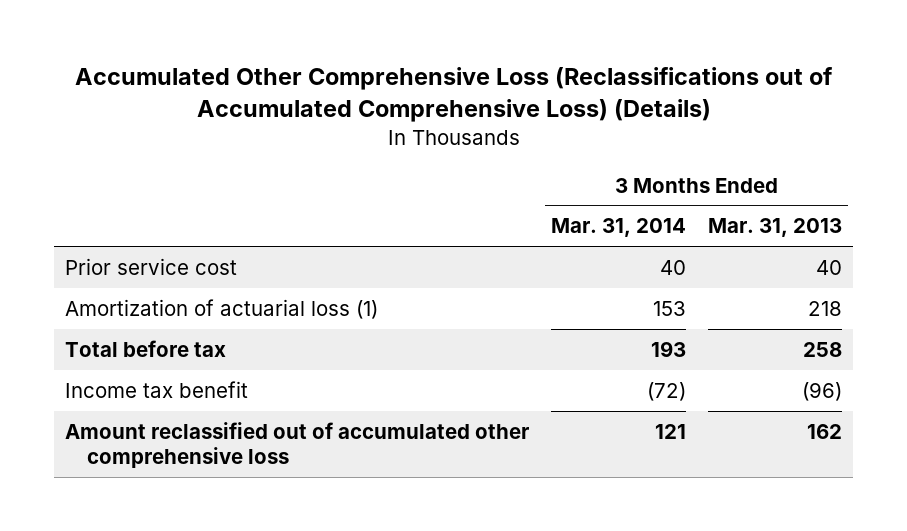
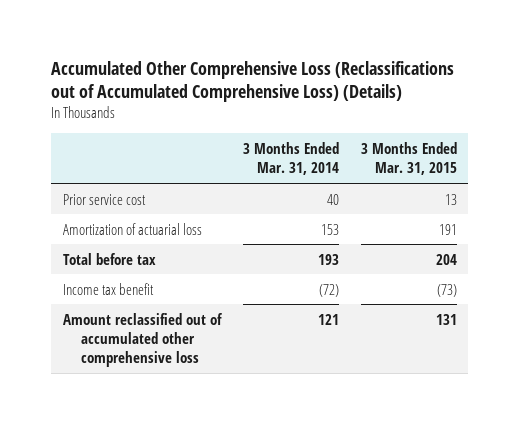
[708,218,843,238] Mar. 31, 2013 -> none
none -> [360,142,457,176] 3 Months Ended Mar. 31, 2015
[64,298,378,319] Amortization of actuarial loss (1) -> [62,222,202,235] Amortization of actuarial loss

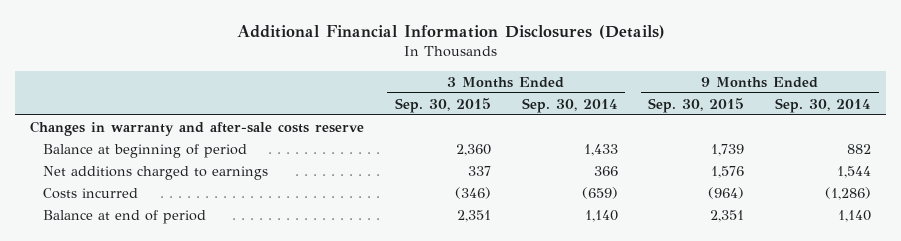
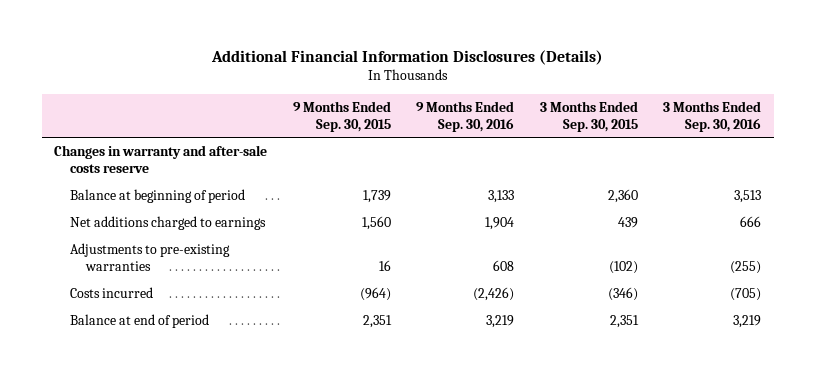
[521,97,618,113] Sep. 30, 2014 -> none
[774,97,871,113] Sep. 30, 2014 -> none
none -> [416,100,515,132] 9 Months Ended Sep. 30, 2016
none -> [663,100,762,132] 3 Months Ended Sep. 30, 2016
[467,165,491,176] 337 -> [617,216,638,228] 439
[711,165,745,178] 1,576 -> [361,215,391,230] 1,560
none -> [70,242,231,271] Adjustments to pre-existing warranties

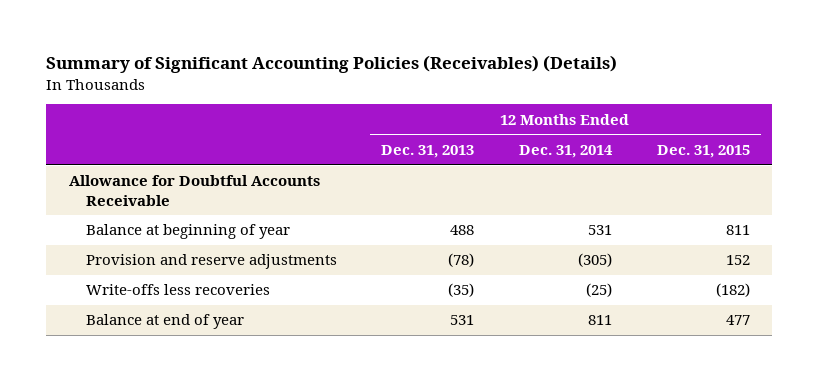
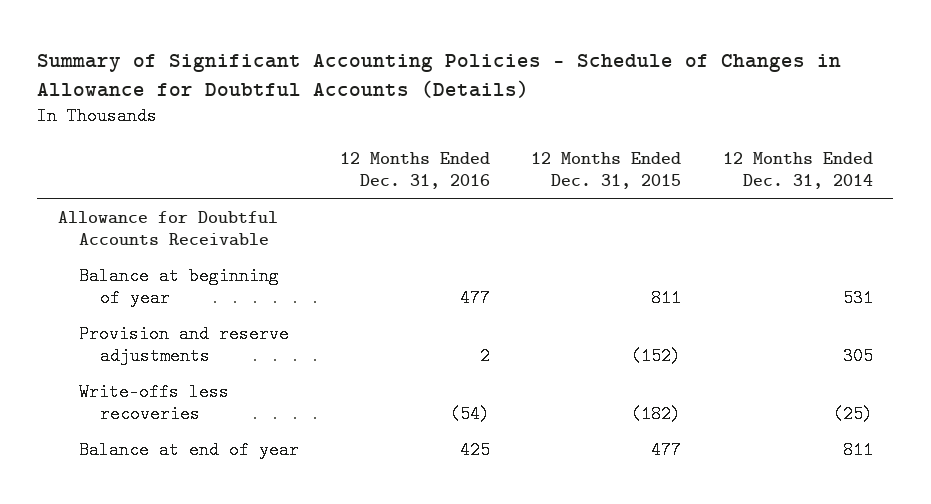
[46,55,618,74] Summary of Significant Accounting Policies (Receivables) (Details) -> [37,53,842,98] Summary of Significant Accounting Policies - Schedule of Changes in Allowance for Doubtful Accounts (Details)
[381,144,475,158] Dec. 31, 2013 -> none
none -> [340,151,491,189] 12 Months Ended Dec. 31, 2016
[577,253,612,268] (305) -> [842,346,873,365] 305
[725,255,750,266] 152 -> [631,346,682,365] (152)

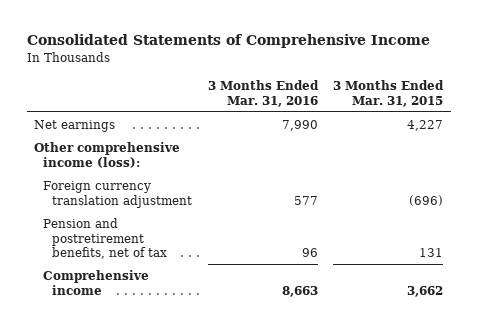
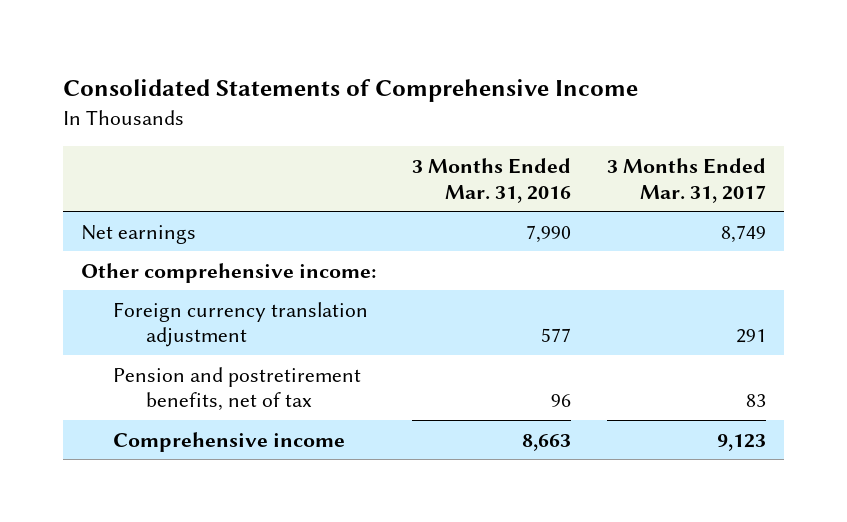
[333,79,445,107] 3 Months Ended Mar. 31, 2015 -> none
none -> [607,157,767,203] 3 Months Ended Mar. 31, 2017
[34,141,181,168] Other comprehensive income (loss): -> [81,262,377,283] Other comprehensive income:

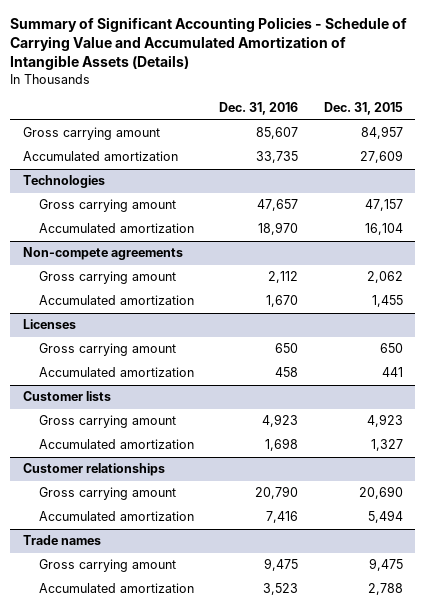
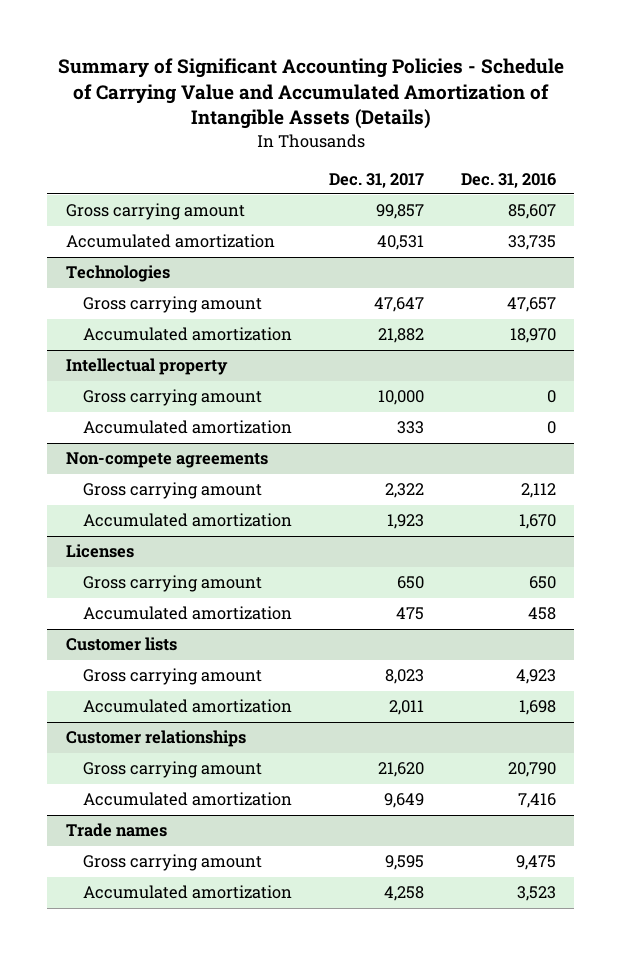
[323,102,403,116] Dec. 31, 2015 -> none
none -> [329,172,425,188] Dec. 31, 2017
none -> [65,358,228,376] Intellectual property
none -> [83,389,263,407] Gross carrying amount
none -> [83,420,293,435] Accumulated amortization

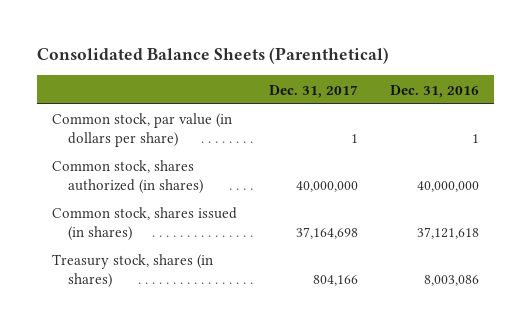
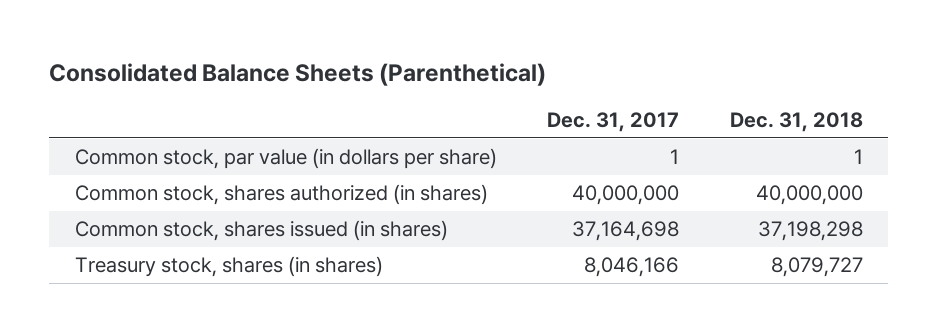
[389,84,479,98] Dec. 31, 2016 -> none
none -> [729,111,863,132] Dec. 31, 2018
[312,274,358,286] 804,166 -> [584,257,680,278] 8,046,166

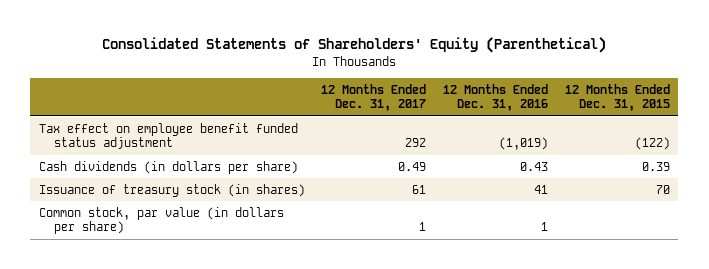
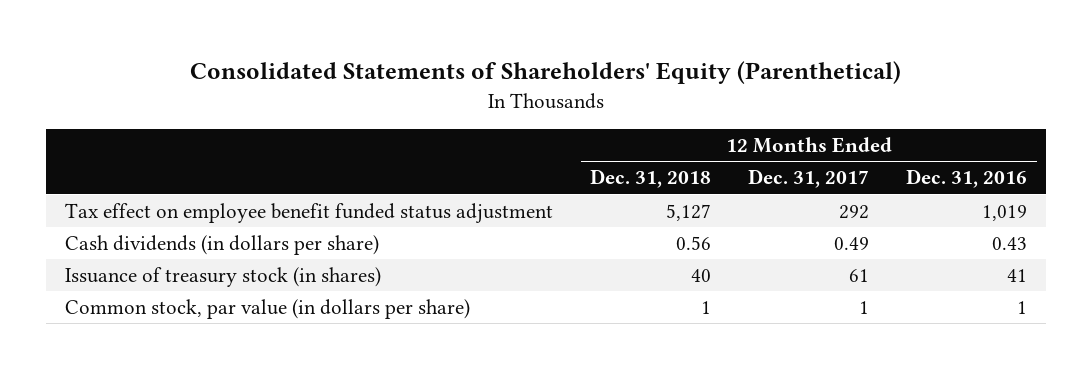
[564,83,670,112] 12 Months Ended Dec. 31, 2015 -> none
none -> [590,169,712,189] Dec. 31, 2018
[499,137,549,151] (1,019) -> [982,204,1028,221] 1,019

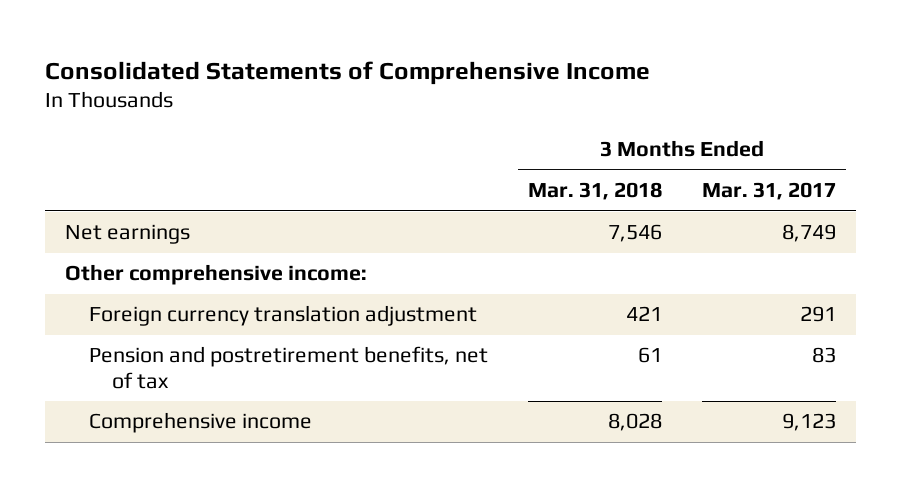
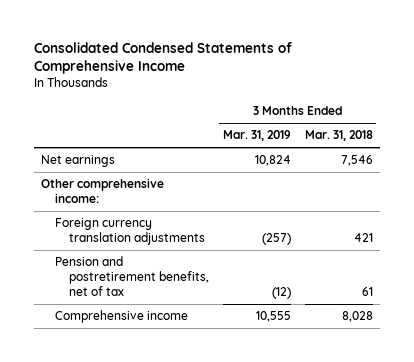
[45,60,651,85] Consolidated Statements of Comprehensive Income -> [34,41,293,75] Consolidated Condensed Statements of Comprehensive Income
[702,182,837,201] Mar. 31, 2017 -> none
none -> [222,130,291,142] Mar. 31, 2019
[88,305,477,327] Foreign currency translation adjustment -> [54,218,205,245] Foreign currency translation adjustments

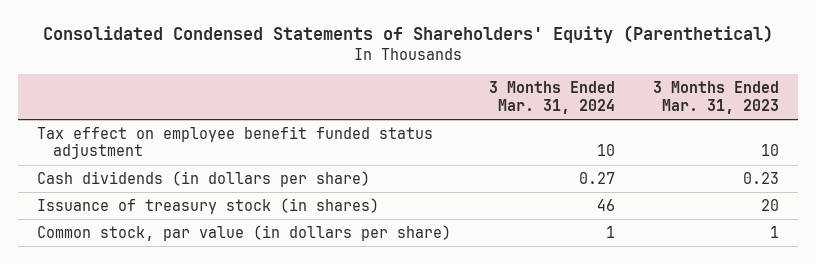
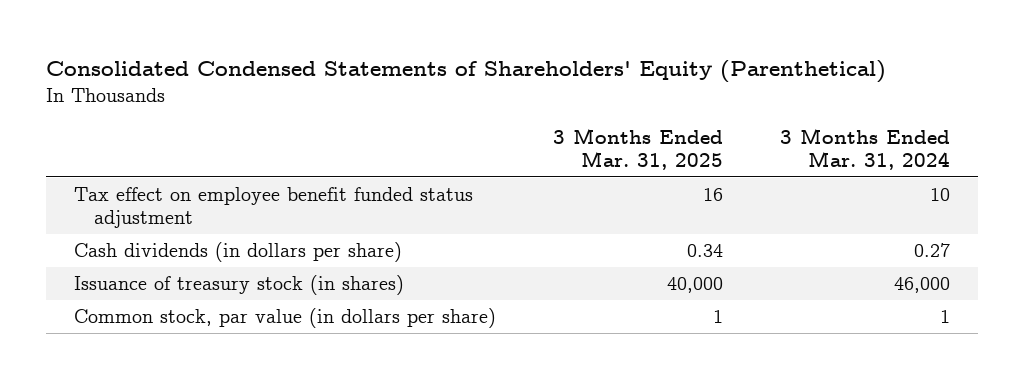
[652,81,779,114] 3 Months Ended Mar. 31, 2023 -> none
none -> [552,128,723,170] 3 Months Ended Mar. 31, 2025
[596,198,615,211] 46 -> [893,277,950,294] 46,000

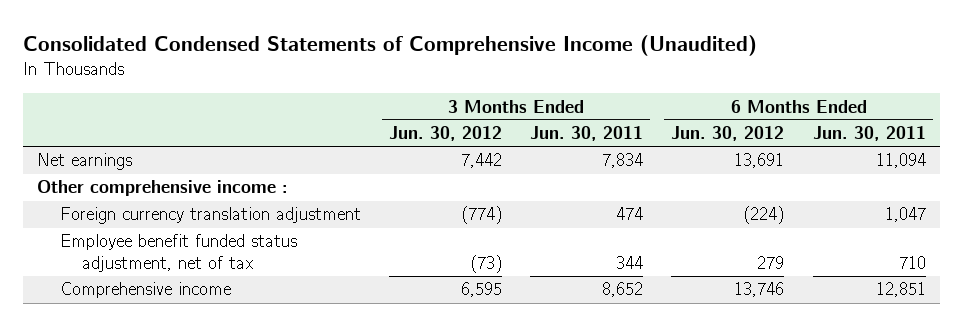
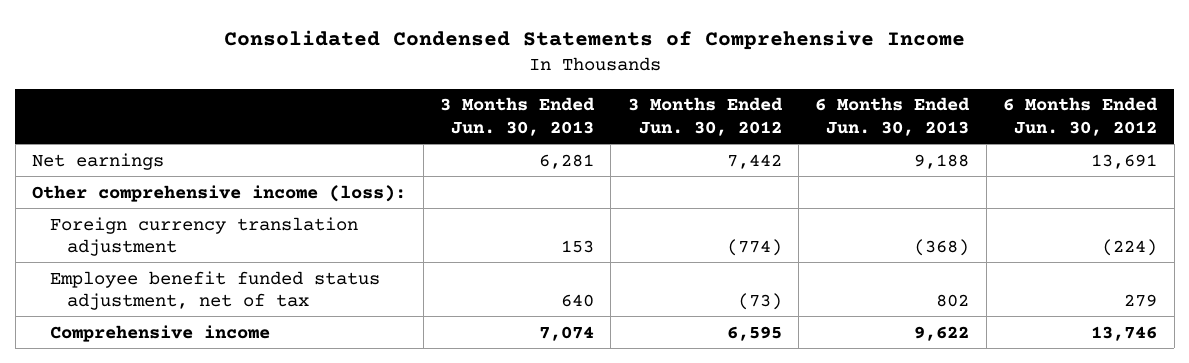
[23,35,758,57] Consolidated Condensed Statements of Comprehensive Income (Unaudited) -> [223,29,965,50] Consolidated Condensed Statements of Comprehensive Income
[530,126,644,142] Jun. 30, 2011 -> none
[812,126,926,142] Jun. 30, 2011 -> none
none -> [439,97,595,136] 3 Months Ended Jun. 30, 2013
none -> [815,97,971,136] 6 Months Ended Jun. 30, 2013
[37,180,289,197] Other comprehensive income : -> [32,184,407,202] Other comprehensive income (loss):

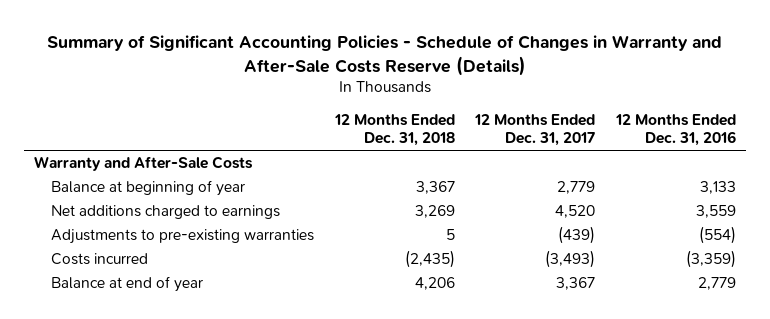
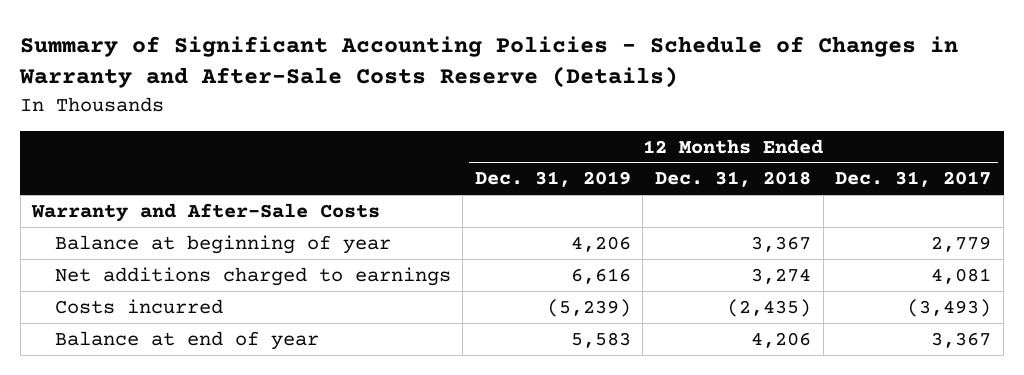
[614,113,736,147] 12 Months Ended Dec. 31, 2016 -> none
none -> [474,171,631,188] Dec. 31, 2019
[50,229,314,245] Adjustments to pre-existing warranties -> none
[414,205,455,219] 3,269 -> [751,267,812,284] 3,274
[555,205,596,219] 4,520 -> [931,267,992,284] 4,081

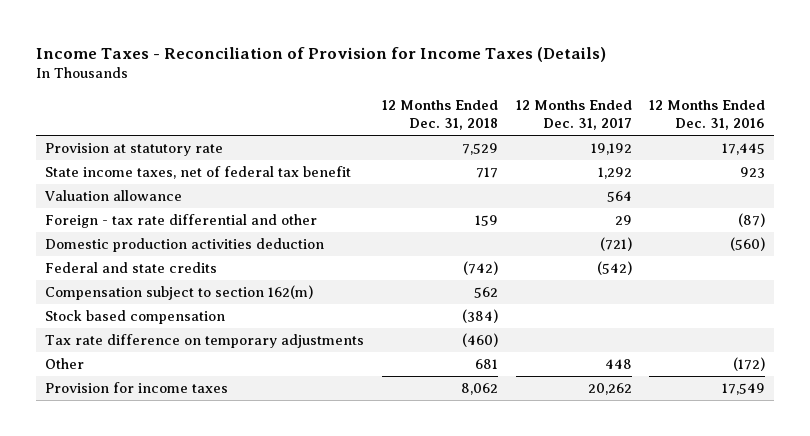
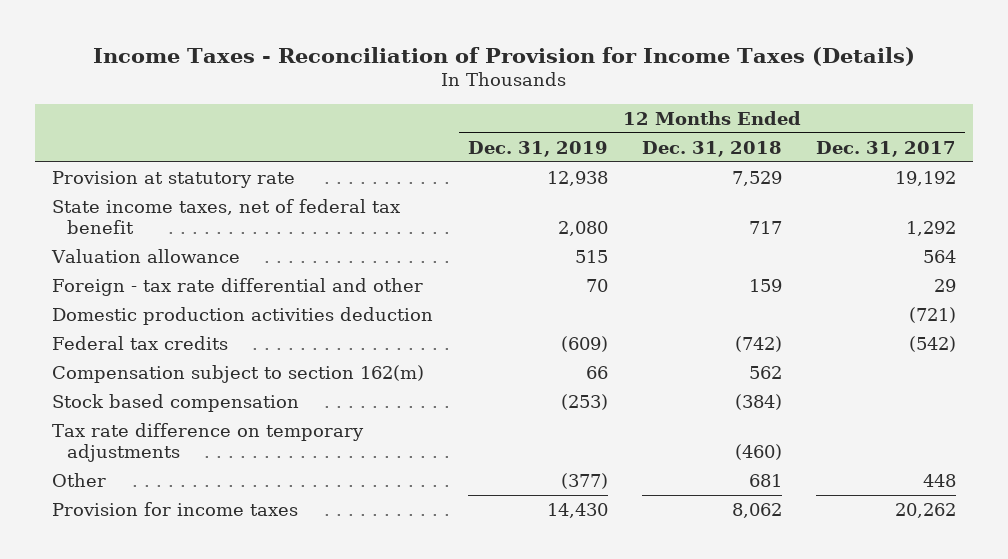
[649,99,766,131] 12 Months Ended Dec. 31, 2016 -> none
none -> [467,140,608,157] Dec. 31, 2019
[45,262,218,274] Federal and state credits -> [52,335,229,350] Federal tax credits

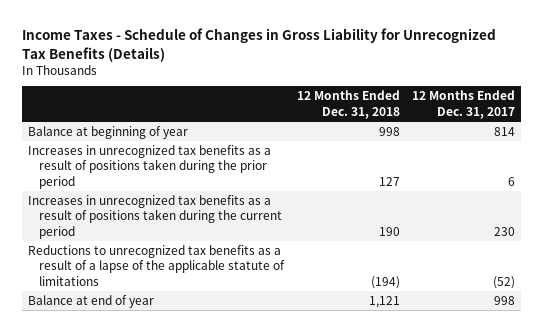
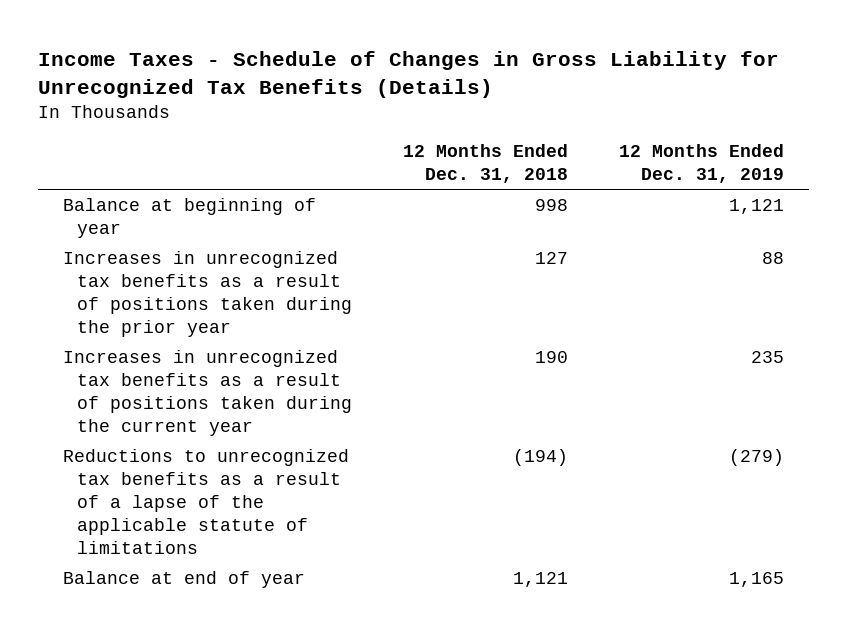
[412,90,516,119] 12 Months Ended Dec. 31, 2017 -> none
none -> [618,144,784,184] 12 Months Ended Dec. 31, 2019
[28,145,272,189] Increases in unrecognized tax benefits as a result of positions taken during the prior period -> [63,250,352,338] Increases in unrecognized tax benefits as a result of positions taken during the prior year
[28,195,283,239] Increases in unrecognized tax benefits as a result of positions taken during the current period -> [63,349,352,437] Increases in unrecognized tax benefits as a result of positions taken during the current year

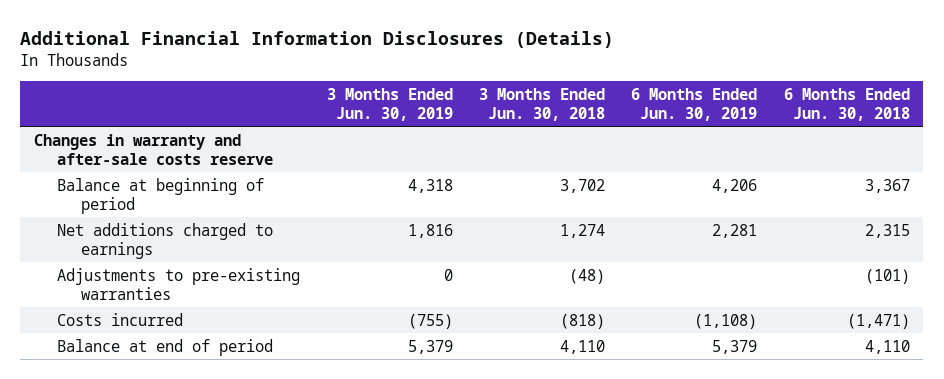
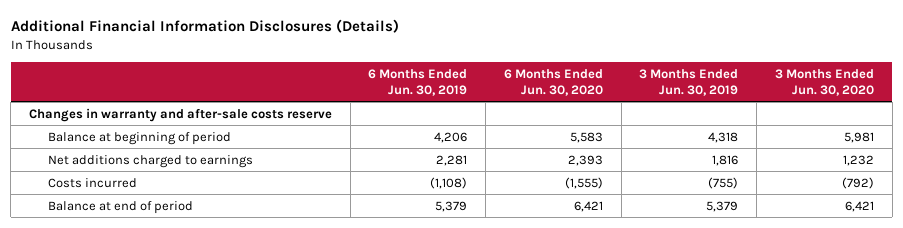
[479,87,606,121] 3 Months Ended Jun. 30, 2018 -> none
[783,87,910,121] 6 Months Ended Jun. 30, 2018 -> none
none -> [503,69,603,96] 6 Months Ended Jun. 30, 2020
none -> [774,69,874,96] 3 Months Ended Jun. 30, 2020
[57,267,301,300] Adjustments to pre-existing warranties -> none

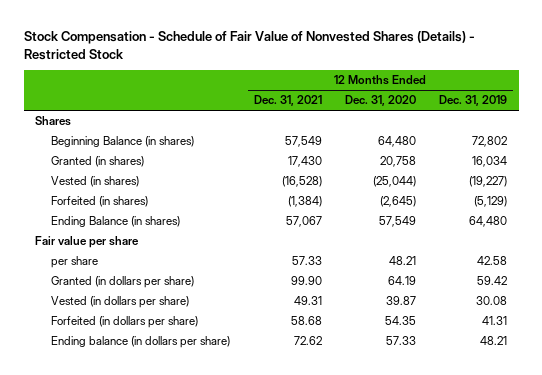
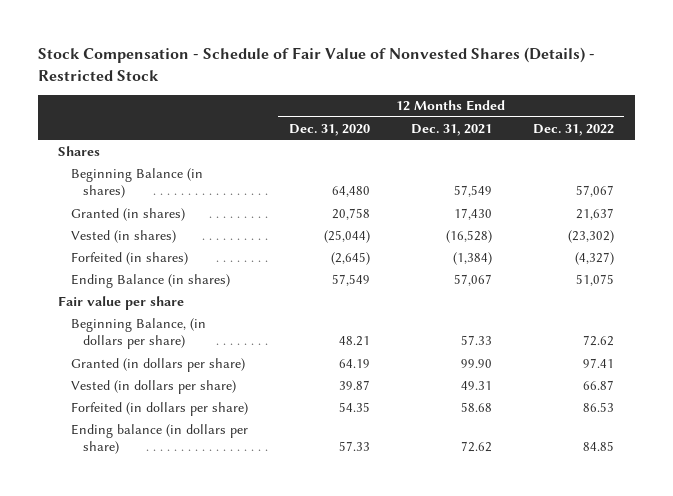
[439,95,508,107] Dec. 31, 2019 -> none
none -> [533,123,615,136] Dec. 31, 2022
[51,256,99,269] per share -> [70,317,206,350] Beginning Balance, (in dollars per share)

